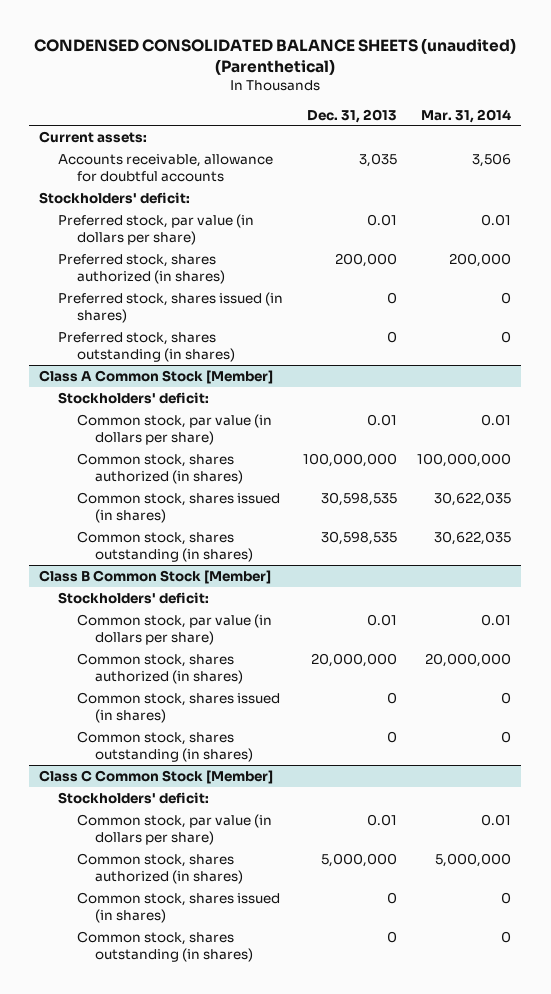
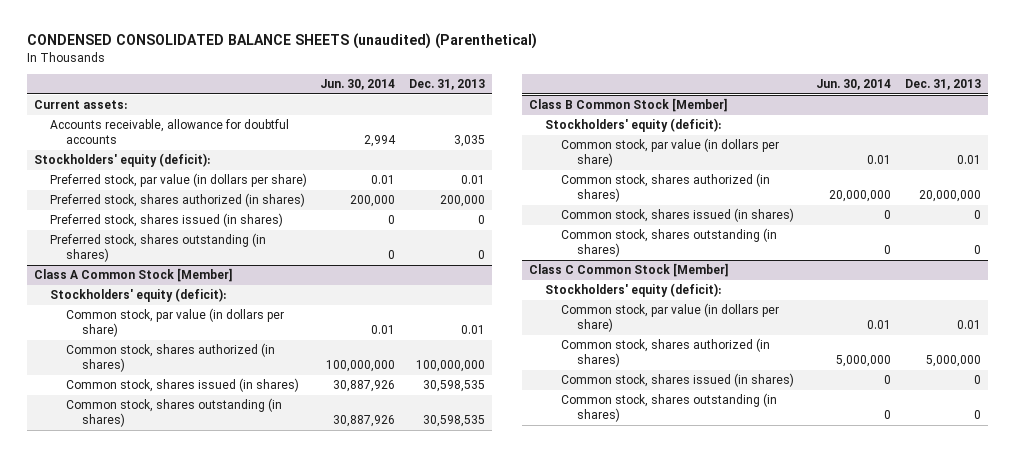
[421,108,512,123] Mar. 31, 2014 -> none
none -> [320,78,396,90] Jun. 30, 2014
[39,191,191,204] Stockholders' deficit: -> [33,153,210,168] Stockholders' equity (deficit):
[57,391,209,404] Stockholders' deficit: -> [49,288,226,303] Stockholders' equity (deficit):
[57,591,209,604] Stockholders' deficit: -> [545,118,722,133] Stockholders' equity (deficit):
[57,791,209,804] Stockholders' deficit: -> [545,283,722,298] Stockholders' equity (deficit):

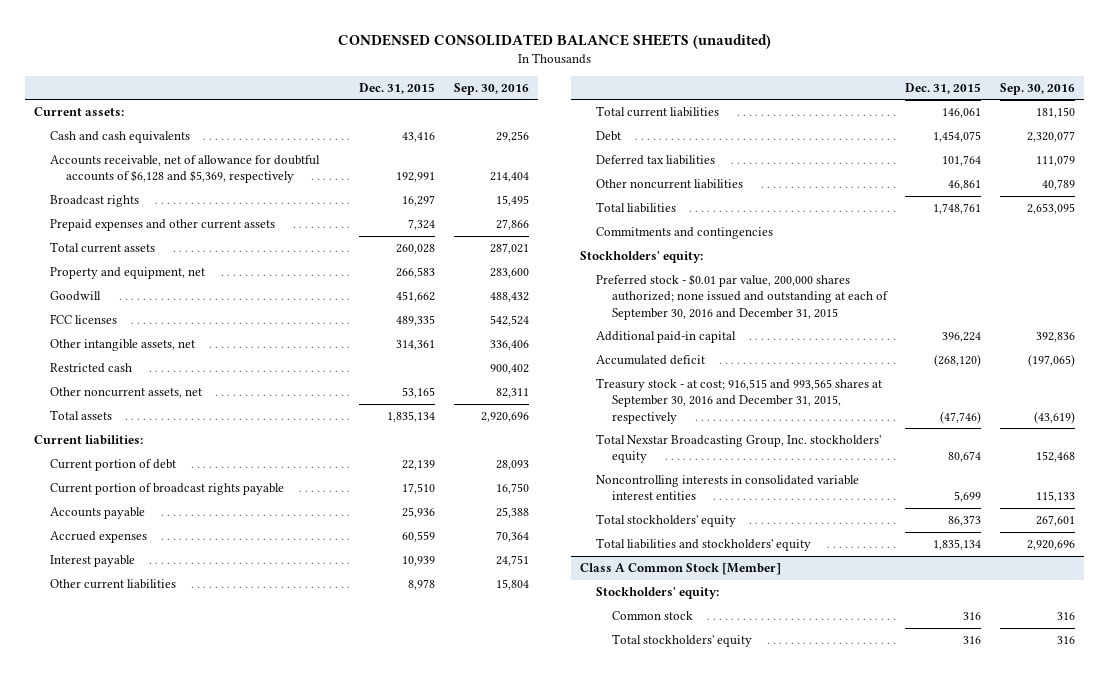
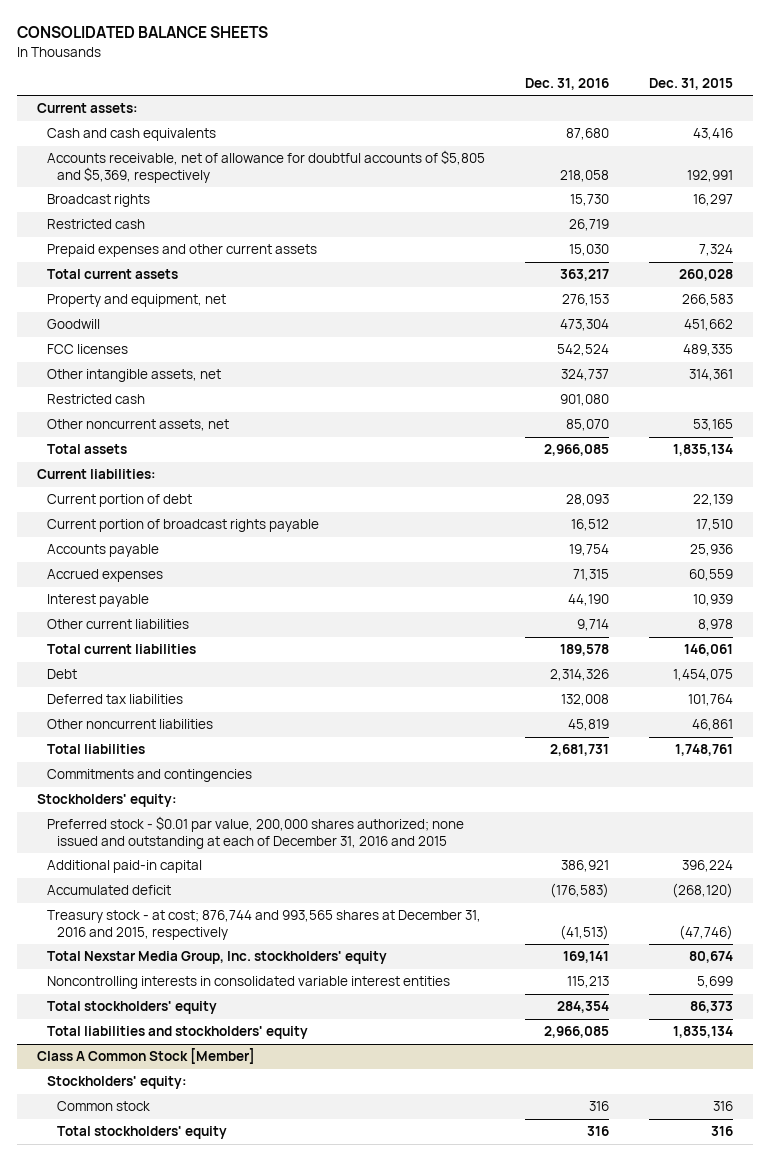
[337,34,771,50] CONDENSED CONSOLIDATED BALANCE SHEETS (unaudited) -> [17,26,269,39] CONSOLIDATED BALANCE SHEETS
[453,82,529,95] Sep. 30, 2016 -> none
none -> [525,77,610,90] Dec. 31, 2016
[49,155,320,184] Accounts receivable, net of allowance for doubtful accounts of $6,128 and $5,369, respectively -> [47,150,486,183] Accounts receivable, net of allowance for doubtful accounts of $5,805 and $5,369, respectively
none -> [47,219,146,230] Restricted cash
[595,274,889,320] Preferred stock - $0.01 par value, 200,000 shares authorized; none issued and outstanding at each of September 30, 2016 and December 31, 2015 -> [47,816,465,849] Preferred stock - $0.01 par value, 200,000 shares authorized; none issued and outstanding at each of December 31, 2016 and 2015
[595,378,882,424] Treasury stock - at cost; 916,515 and 993,565 shares at September 30, 2016 and December 31, 2015, respectively -> [47,910,482,940] Treasury stock - at cost; 876,744 and 993,565 shares at December 31, 2016 and 2015, respectively
[595,434,881,464] Total Nexstar Broadcasting Group, Inc. stockholders' equity -> [47,951,388,965] Total Nexstar Media Group, Inc. stockholders' equity

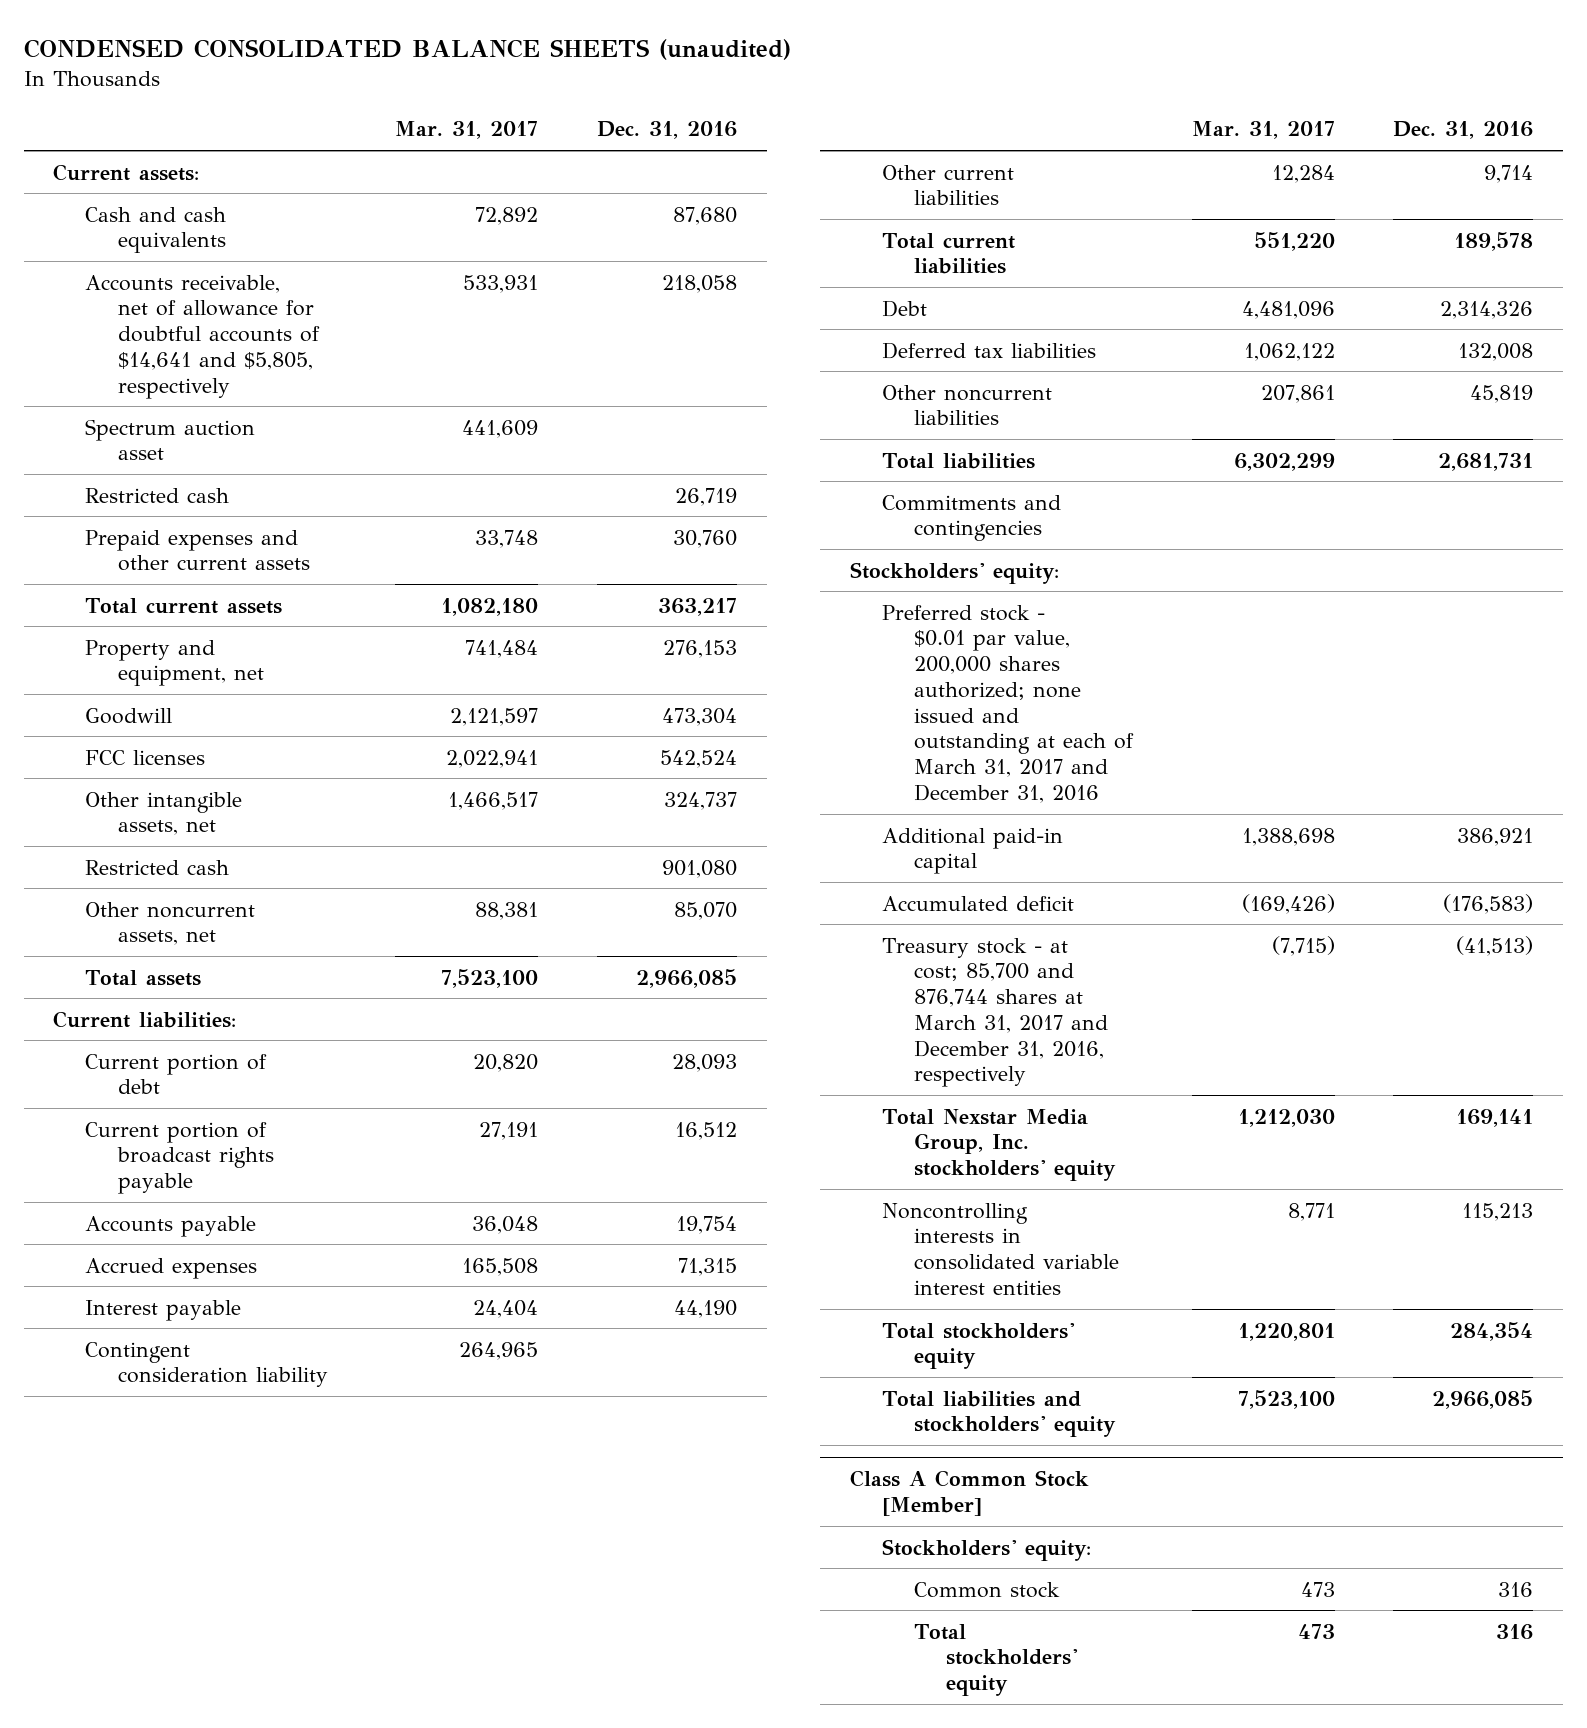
[17,26,269,39] CONSOLIDATED BALANCE SHEETS -> [23,39,791,61] CONDENSED CONSOLIDATED BALANCE SHEETS (unaudited)
[649,77,734,90] Dec. 31, 2015 -> none
none -> [395,121,539,140] Mar. 31, 2017
[47,194,151,208] Broadcast rights -> none
[47,150,486,183] Accounts receivable, net of allowance for doubtful accounts of $5,805 and $5,369, respectively -> [85,274,320,399] Accounts receivable, net of allowance for doubtful accounts of $14,641 and $5,805, respectively
none -> [85,418,256,461] Spectrum auction asset
[569,244,610,257] 15,030 -> [673,529,738,548] 30,760
none -> [85,1341,328,1388] Contingent consideration liability
[47,816,465,849] Preferred stock - $0.01 par value, 200,000 shares authorized; none issued and outstanding at each of December 31, 2016 and 2015 -> [881,604,1134,803] Preferred stock - $0.01 par value, 200,000 shares authorized; none issued and outstanding at each of March 31, 2017 and December 31, 2016
[47,910,482,940] Treasury stock - at cost; 876,744 and 993,565 shares at December 31, 2016 and 2015, respectively -> [881,937,1108,1088] Treasury stock - at cost; 85,700 and 876,744 shares at March 31, 2017 and December 31, 2016, respectively

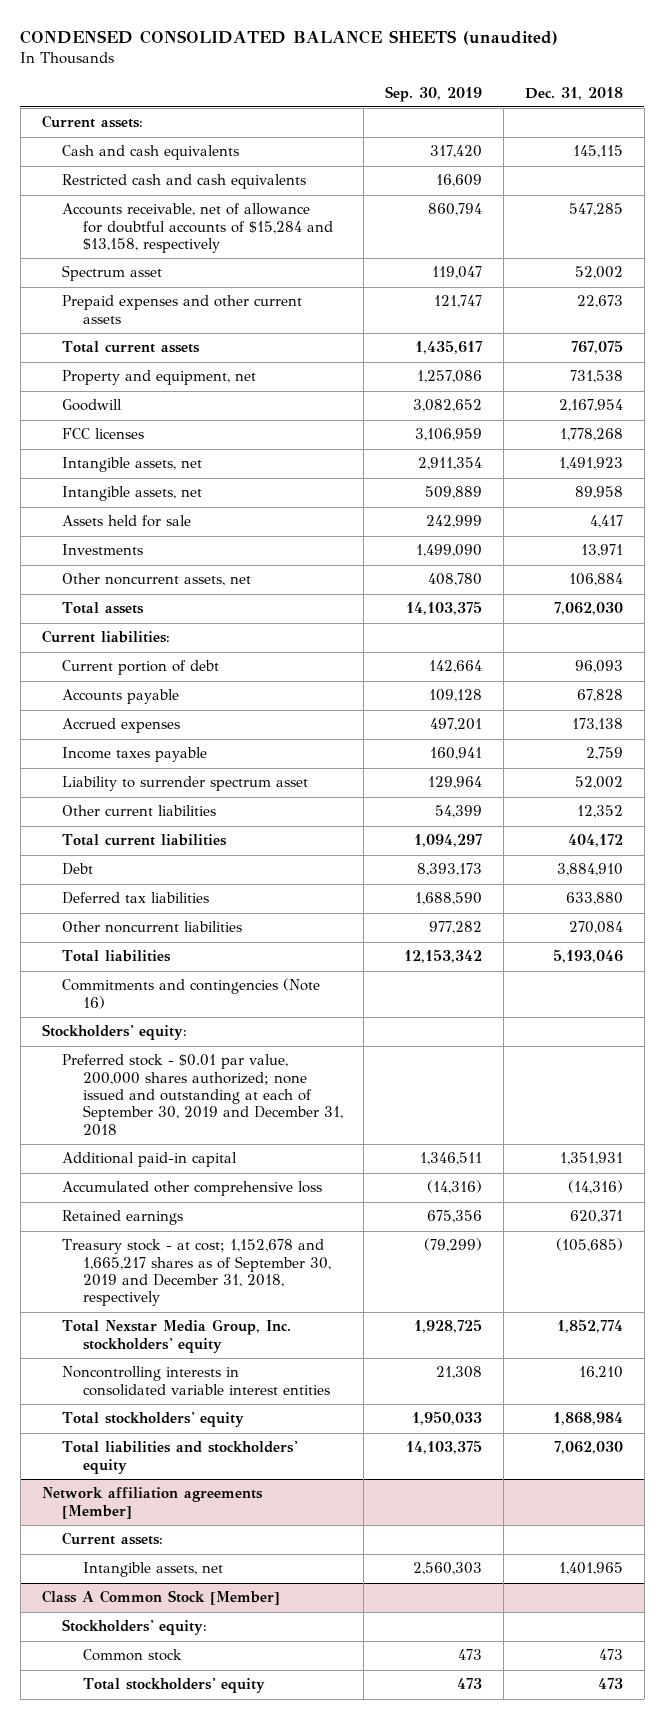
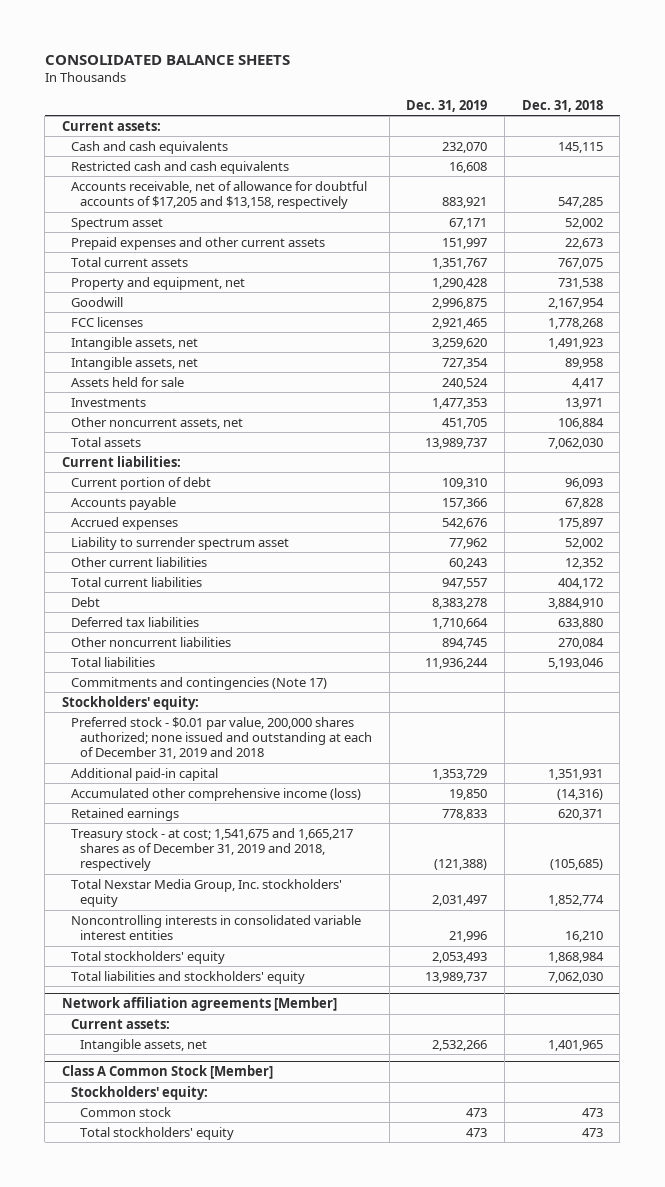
[20,30,559,46] CONDENSED CONSOLIDATED BALANCE SHEETS (unaudited) -> [44,54,290,65] CONSOLIDATED BALANCE SHEETS
[385,85,483,102] Sep. 30, 2019 -> none
none -> [406,99,488,112] Dec. 31, 2019
[62,203,333,254] Accounts receivable, net of allowance for doubtful accounts of $15,284 and $13,158, respectively -> [70,180,367,209] Accounts receivable, net of allowance for doubtful accounts of $17,205 and $13,158, respectively
[62,747,208,763] Income taxes payable -> none
[571,718,623,732] 173,138 -> [557,517,603,529] 175,897
[62,978,321,1009] Commitments and contingencies (Note 16) -> [70,676,327,690] Commitments and contingencies (Note 17)
[62,1054,343,1136] Preferred stock - $0.01 par value, 200,000 shares authorized; none issued and outstanding at each of September 30, 2019 and December 31, 2018 -> [70,716,373,760] Preferred stock - $0.01 par value, 200,000 shares authorized; none issued and outstanding at each of December 31, 2019 and 2018
[62,1181,323,1197] Accumulated other comprehensive loss -> [70,787,361,801] Accumulated other comprehensive income (loss)
[62,1239,331,1307] Treasury stock - at cost; 1,152,678 and 1,665,217 shares as of September 30, 2019 and December 31, 2018, respectively -> [70,827,353,872] Treasury stock - at cost; 1,541,675 and 1,665,217 shares as of December 31, 2019 and 2018, respectively

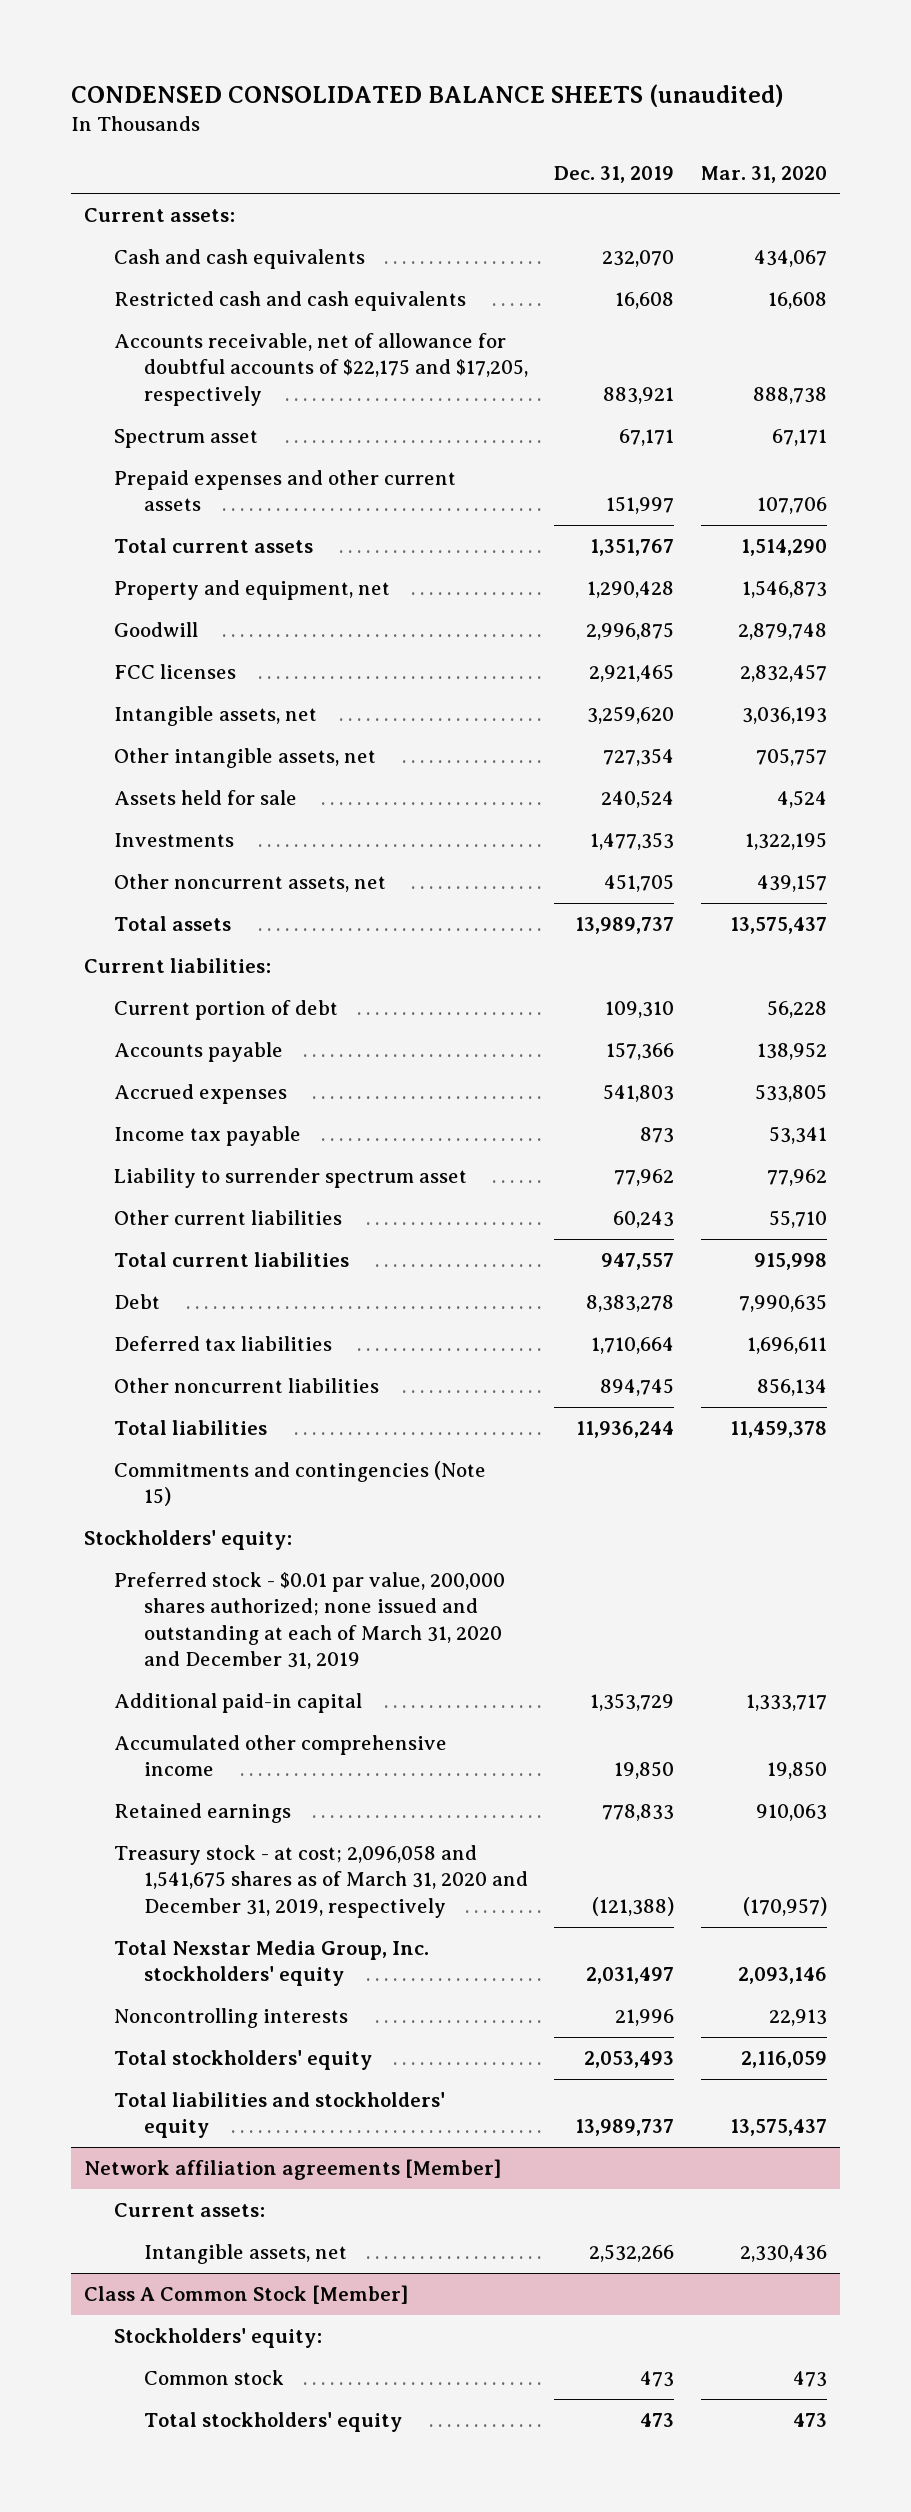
[44,54,290,65] CONSOLIDATED BALANCE SHEETS -> [70,83,784,107] CONDENSED CONSOLIDATED BALANCE SHEETS (unaudited)
[521,99,603,112] Dec. 31, 2018 -> none
none -> [700,165,827,183] Mar. 31, 2020
[70,180,367,209] Accounts receivable, net of allowance for doubtful accounts of $17,205 and $13,158, respectively -> [113,333,528,406] Accounts receivable, net of allowance for doubtful accounts of $22,175 and $17,205, respectively
[70,356,198,370] Intangible assets, net -> [113,748,376,769] Other intangible assets, net
[442,517,488,529] 542,676 -> [603,1084,675,1103] 541,803
none -> [113,1126,301,1147] Income tax payable
[70,676,327,690] Commitments and contingencies (Note 17) -> [113,1461,486,1507] Commitments and contingencies (Note 15)
[70,716,373,760] Preferred stock - $0.01 par value, 200,000 shares authorized; none issued and outstanding at each of December 31, 2019 and 2018 -> [113,1572,505,1670] Preferred stock - $0.01 par value, 200,000 shares authorized; none issued and outstanding at each of March 31, 2020 and December 31, 2019
[70,787,361,801] Accumulated other comprehensive income (loss) -> [113,1735,447,1777] Accumulated other comprehensive income
[70,827,353,872] Treasury stock - at cost; 1,541,675 and 1,665,217 shares as of December 31, 2019 and 2018, respectively -> [113,1845,528,1918] Treasury stock - at cost; 2,096,058 and 1,541,675 shares as of March 31, 2020 and December 31, 2019, respectively
[70,914,361,940] Noncontrolling interests in consolidated variable interest entities -> [113,2008,348,2029] Noncontrolling interests

